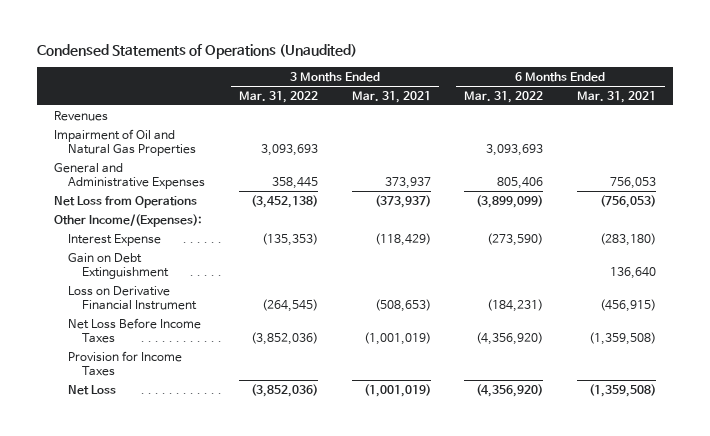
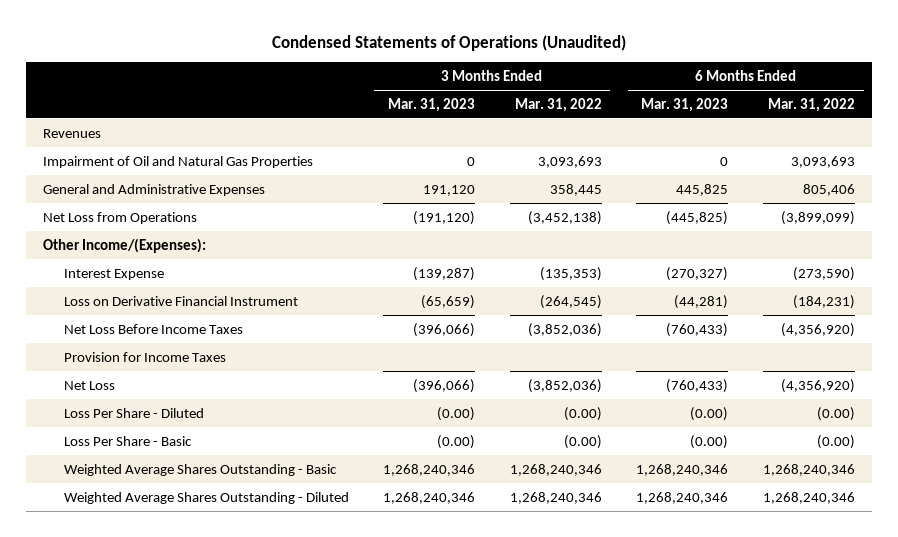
[351,90,431,103] Mar. 31, 2021 -> none
[577,90,657,103] Mar. 31, 2021 -> none
none -> [388,97,476,112] Mar. 31, 2023
none -> [641,97,729,112] Mar. 31, 2023
[68,252,170,280] Gain on Debt Extinguishment -> none
none -> [63,407,204,418] Loss Per Share - Diluted
none -> [63,435,192,446] Loss Per Share - Basic
none -> [63,463,337,476] Weighted Average Shares Outstanding - Basic
none -> [63,491,349,504] Weighted Average Shares Outstanding - Diluted

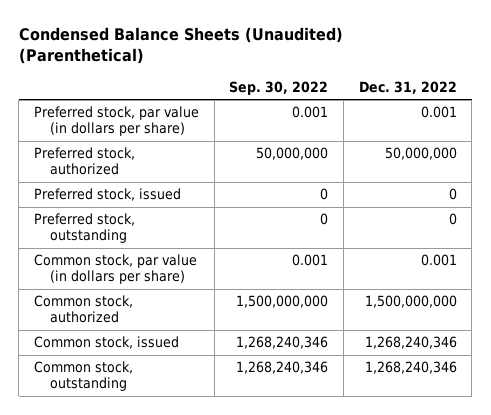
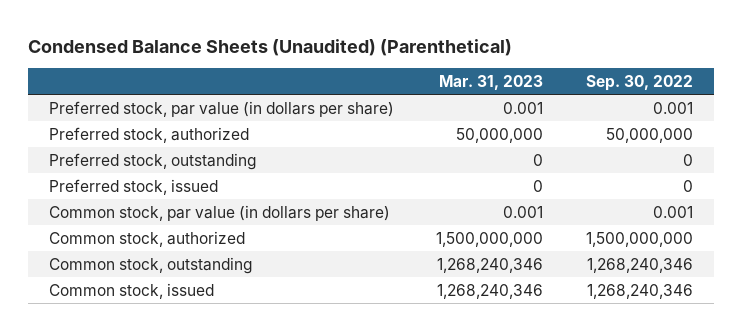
[358,80,457,94] Dec. 31, 2022 -> none
none -> [439,74,544,90] Mar. 31, 2023
[34,188,182,202] Preferred stock, issued -> [49,178,219,195] Preferred stock, issued
[34,336,180,350] Common stock, issued -> [49,282,215,299] Common stock, issued

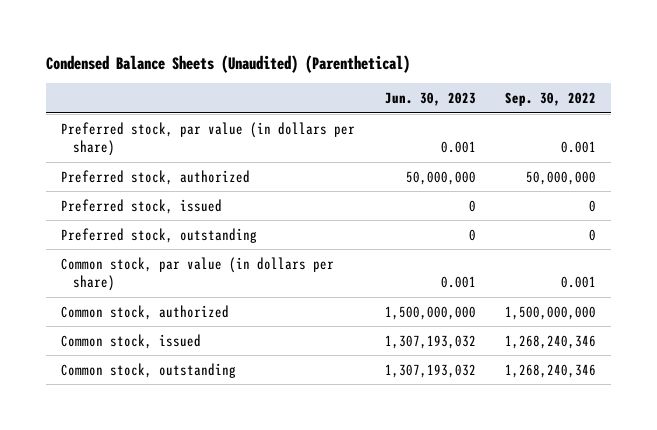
[439,74,544,90] Mar. 31, 2023 -> none
none -> [384,91,476,106] Jun. 30, 2023
[49,152,258,170] Preferred stock, outstanding -> [61,227,258,243] Preferred stock, outstanding
[49,256,254,274] Common stock, outstanding -> [61,362,237,378] Common stock, outstanding

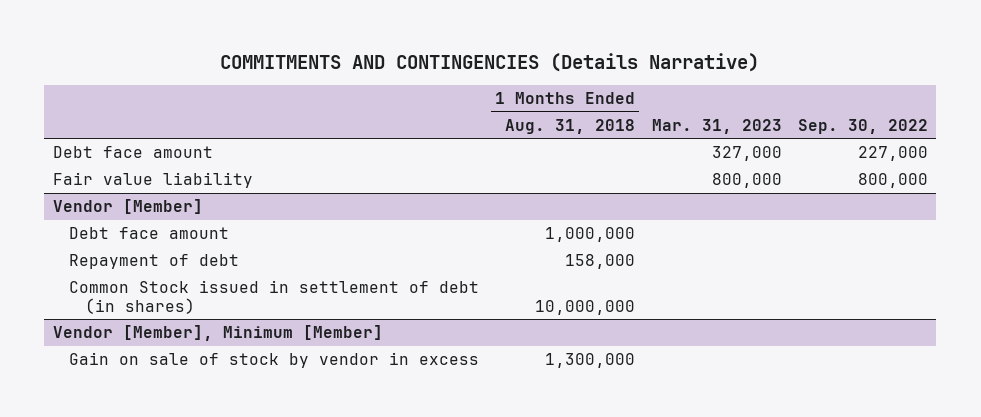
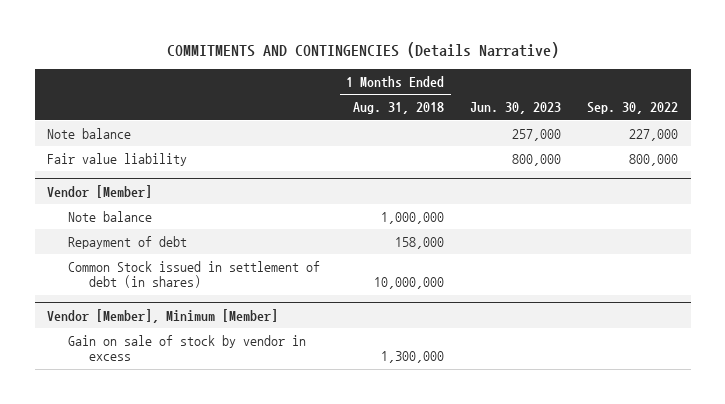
[651,118,782,134] Mar. 31, 2023 -> none
none -> [469,102,561,115] Jun. 30, 2023
[52,146,213,159] Debt face amount -> [47,127,132,139] Note balance
[68,227,229,240] Debt face amount -> [68,210,153,222] Note balance

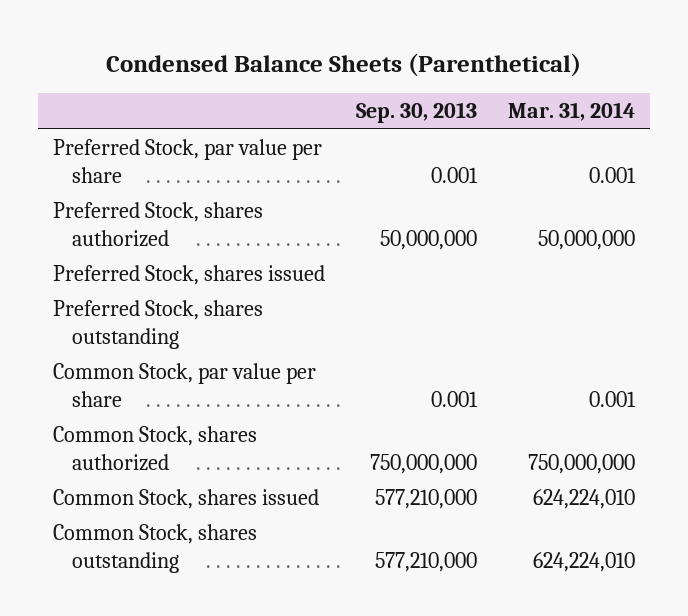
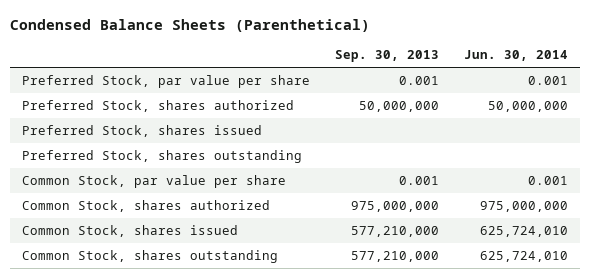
[507,102,635,122] Mar. 31, 2014 -> none
none -> [463,50,568,62] Jun. 30, 2014
[369,453,477,474] 750,000,000 -> [351,201,440,213] 975,000,000

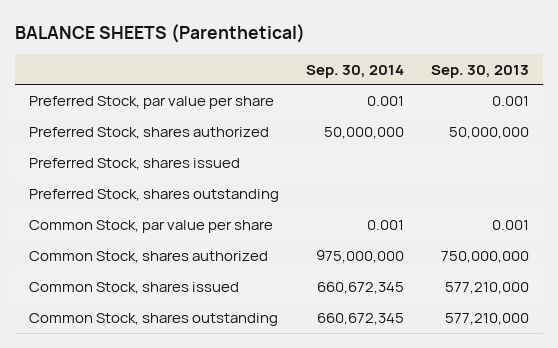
[10,18,371,32] Condensed Balance Sheets (Parenthetical) -> [15,23,306,43] BALANCE SHEETS (Parenthetical)
[463,50,568,62] Jun. 30, 2014 -> none
none -> [306,64,405,78] Sep. 30, 2014
[351,201,440,213] 975,000,000 -> [441,250,530,263] 750,000,000

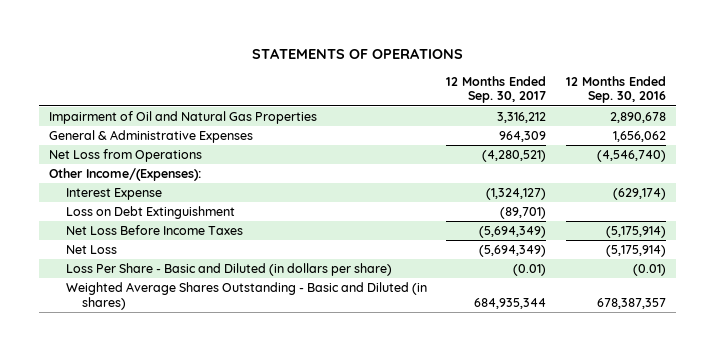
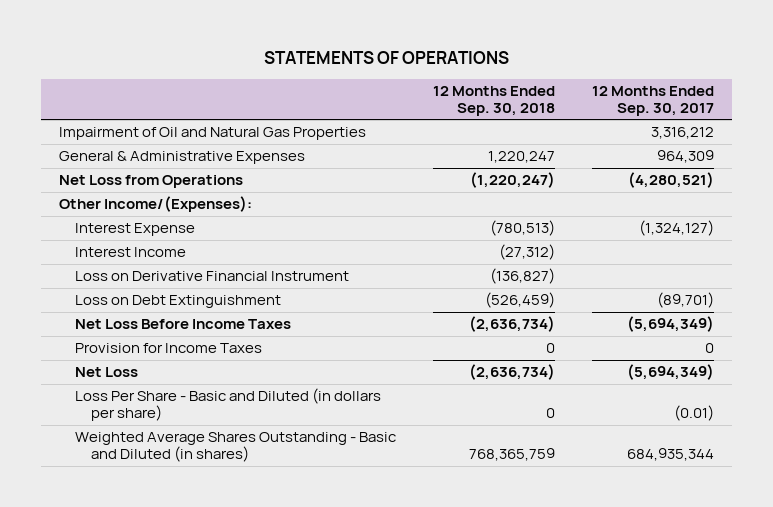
[566,75,667,104] 12 Months Ended Sep. 30, 2016 -> none
none -> [433,86,556,117] 12 Months Ended Sep. 30, 2018
none -> [75,247,187,258] Interest Income
none -> [75,271,350,282] Loss on Derivative Financial Instrument
none -> [75,343,263,354] Provision for Income Taxes

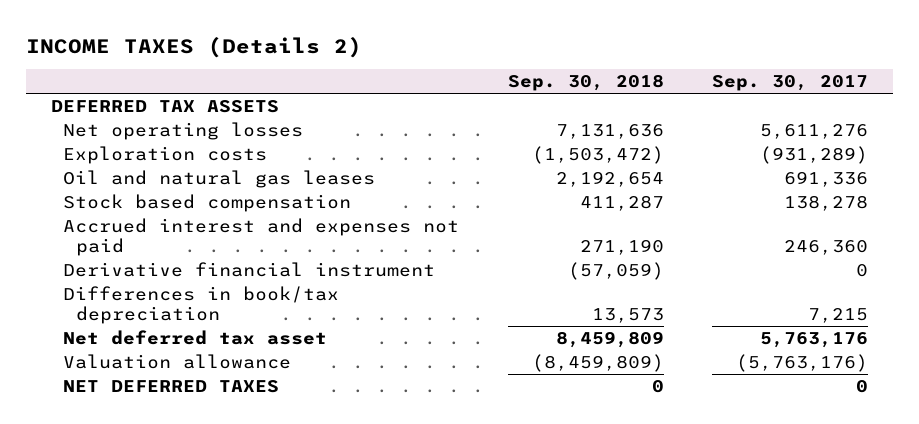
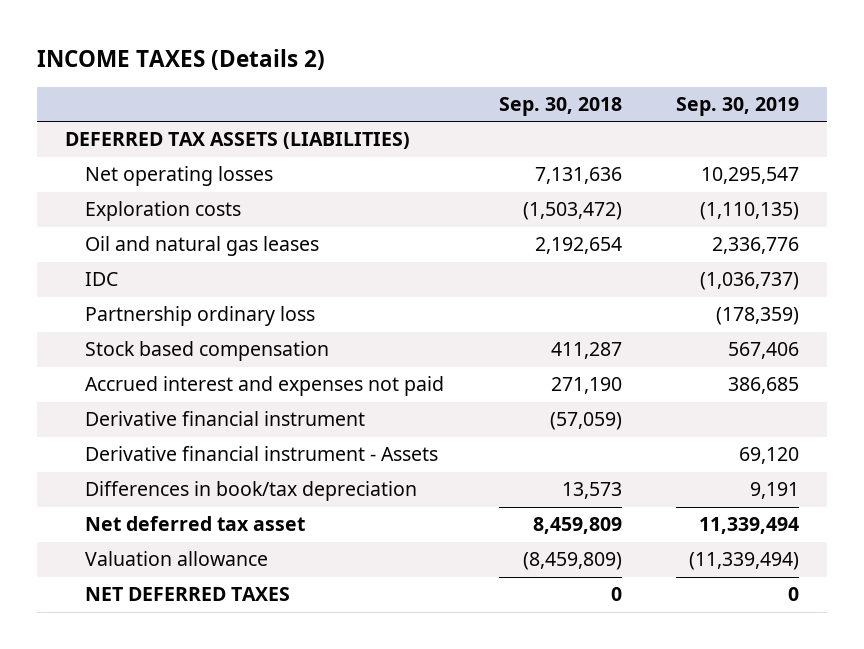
[712,75,869,92] Sep. 30, 2017 -> none
none -> [676,97,800,117] Sep. 30, 2019
[50,99,279,113] DEFERRED TAX ASSETS -> [64,132,410,150] DEFERRED TAX ASSETS (LIABILITIES)
none -> [84,272,118,287] IDC
none -> [84,306,315,327] Partnership ordinary loss
none -> [84,446,438,462] Derivative financial instrument - Assets

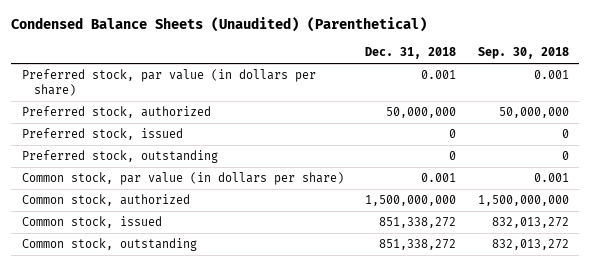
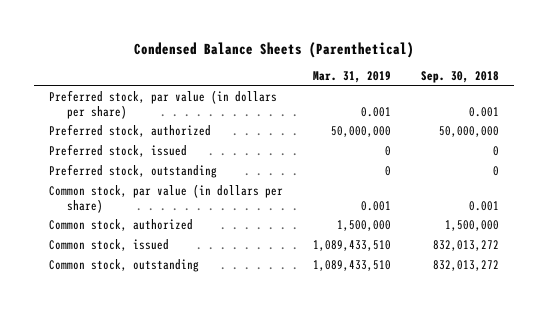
[11,17,428,33] Condensed Balance Sheets (Unaudited) (Parenthetical) -> [133,41,414,58] Condensed Balance Sheets (Parenthetical)
[365,47,457,60] Dec. 31, 2018 -> none
none -> [312,71,391,84] Mar. 31, 2019
[477,195,569,207] 1,500,000,000 -> [444,220,499,232] 1,500,000

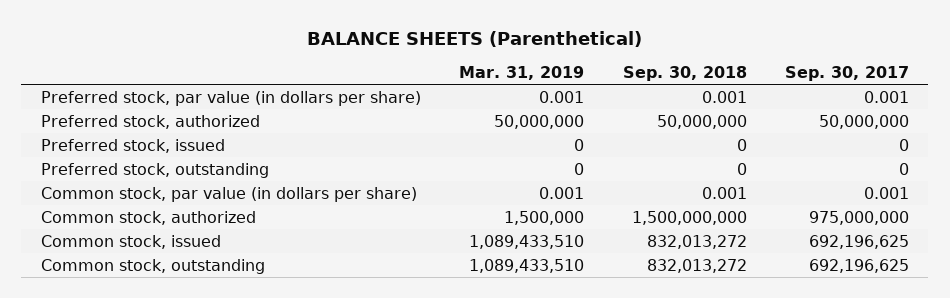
[133,41,414,58] Condensed Balance Sheets (Parenthetical) -> [306,31,642,48] BALANCE SHEETS (Parenthetical)
none -> [785,65,910,81] Sep. 30, 2017
[444,220,499,232] 1,500,000 -> [631,210,747,225] 1,500,000,000

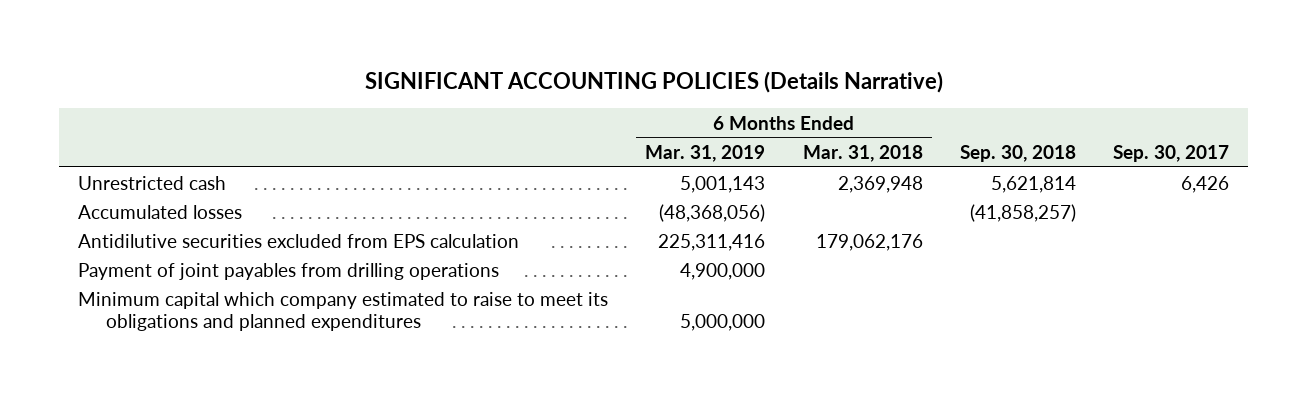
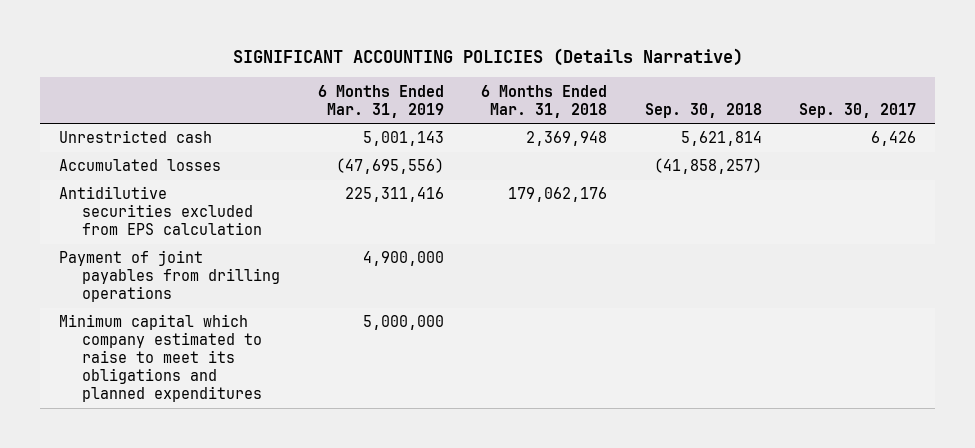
[659,203,766,222] (48,368,056) -> [335,158,444,175] (47,695,556)

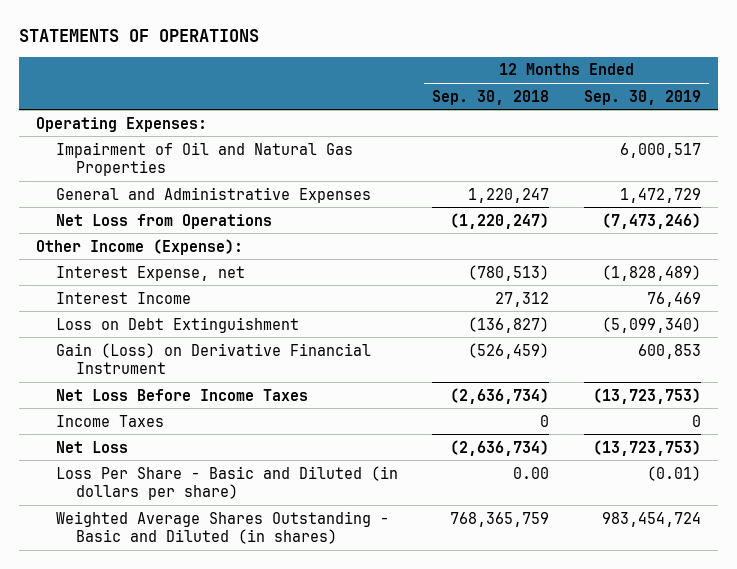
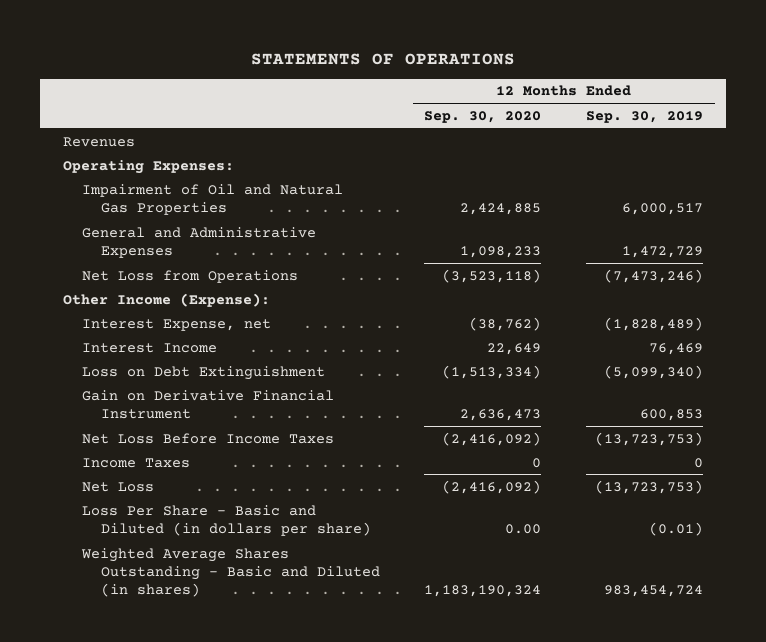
[432,89,550,105] Sep. 30, 2018 -> none
none -> [424,110,542,123] Sep. 30, 2020
none -> [62,136,135,147] Revenues
[55,342,371,374] Gain (Loss) on Derivative Financial Instrument -> [81,389,334,419] Gain on Derivative Financial Instrument

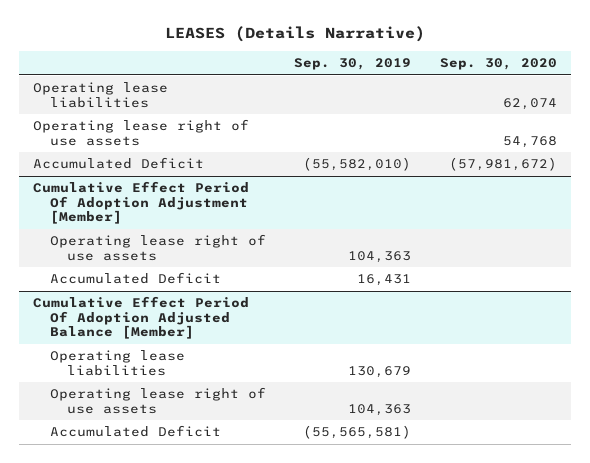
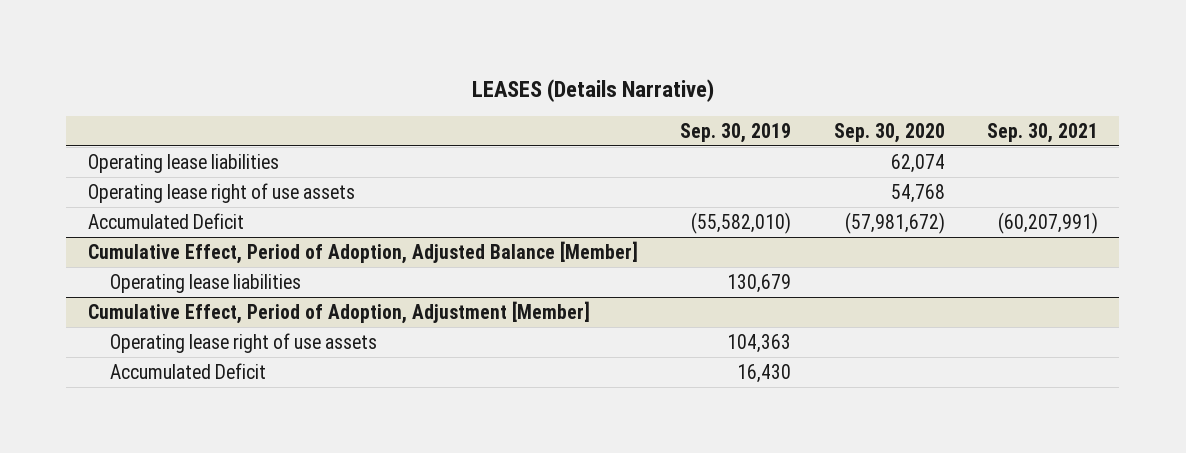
none -> [987,123,1099,144] Sep. 30, 2021
[32,181,249,225] Cumulative Effect Period Of Adoption Adjustment [Member] -> none
[49,234,266,261] Operating lease right of use assets -> none
[49,272,221,285] Accumulated Deficit -> none
[32,296,249,340] Cumulative Effect Period Of Adoption Adjusted Balance [Member] -> [87,240,638,264] Cumulative Effect, Period of Adoption, Adjusted Balance [Member]
none -> [87,300,590,324] Cumulative Effect, Period of Adoption, Adjustment [Member]
[303,425,412,440] (55,565,581) -> [737,363,792,383] 16,430

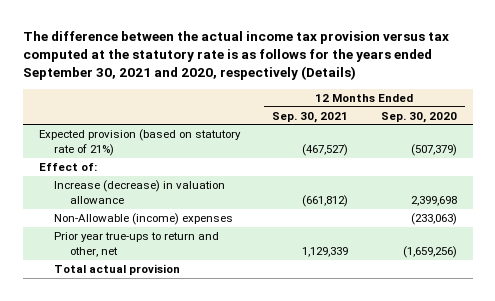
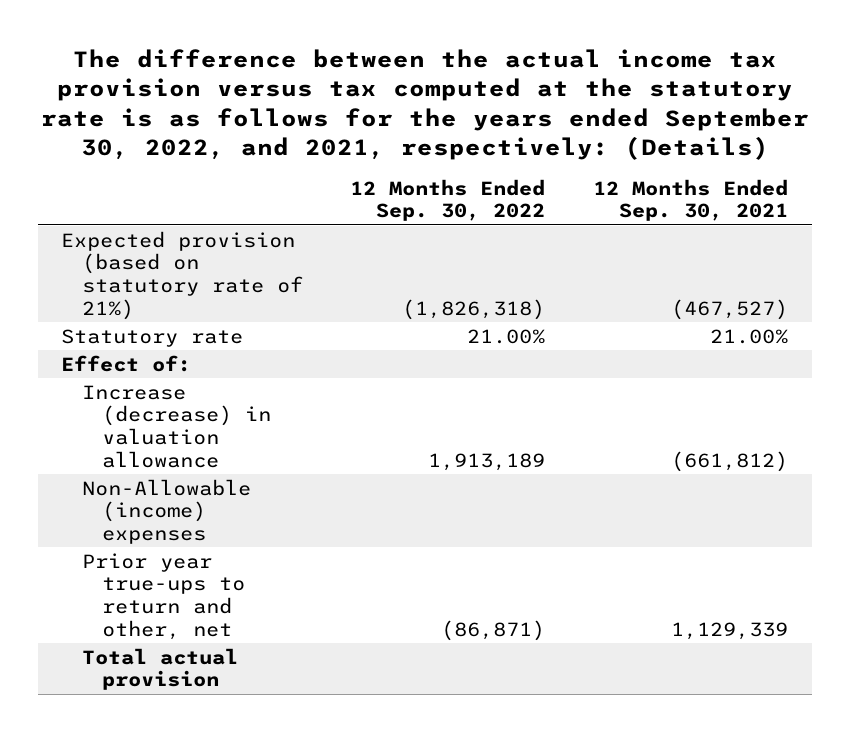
[22,30,449,80] The difference between the actual income tax provision versus tax computed at the statutory rate is as follows for the years ended September 30, 2021 and 2020, respectively (Details) -> [40,48,809,161] The difference between the actual income tax provision versus tax computed at the statutory rate is as follows for the years ended September 30, 2022, and 2021, respectively: (Details)
[380,111,457,123] Sep. 30, 2020 -> none
none -> [350,178,546,222] 12 Months Ended Sep. 30, 2022
none -> [61,328,244,347] Statutory rate

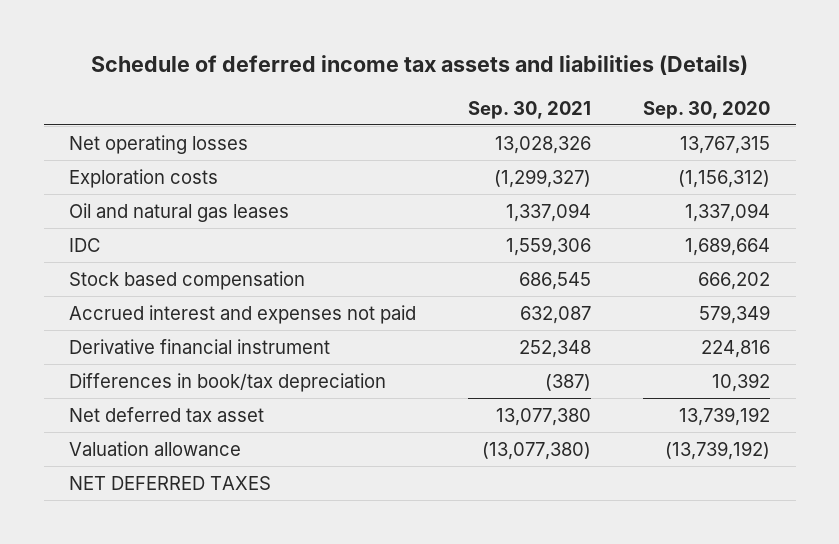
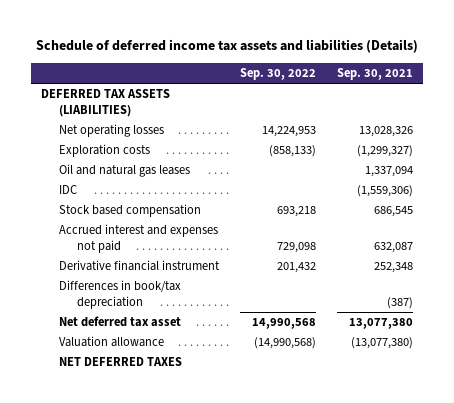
[642,100,770,119] Sep. 30, 2020 -> none
none -> [239,68,316,81] Sep. 30, 2022
none -> [41,89,171,117] DEFERRED TAX ASSETS (LIABILITIES)
[506,236,592,256] 1,559,306 -> [356,185,413,198] (1,559,306)

